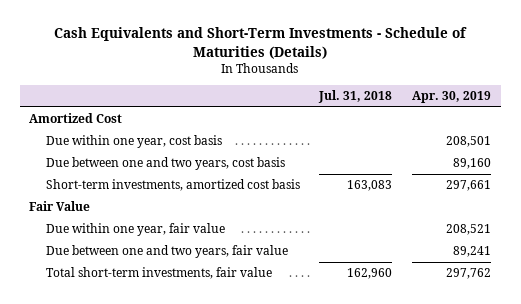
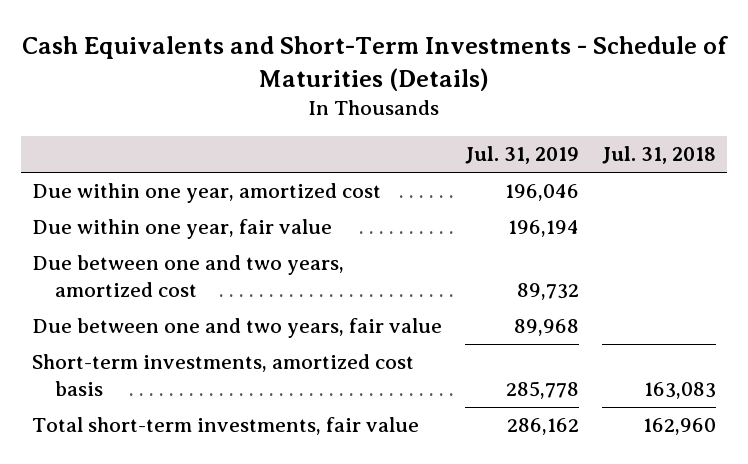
[412,90,492,103] Apr. 30, 2019 -> none
none -> [465,146,580,165] Jul. 31, 2019
[29,113,123,124] Amortized Cost -> none
[45,157,285,171] Due between one and two years, cost basis -> none
[29,201,91,212] Fair Value -> none
[45,135,222,149] Due within one year, cost basis -> [32,183,382,204] Due within one year, amortized cost
none -> [32,255,345,298] Due between one and two years, amortized cost
[45,179,300,192] Short-term investments, amortized cost basis -> [32,354,415,397] Short-term investments, amortized cost basis

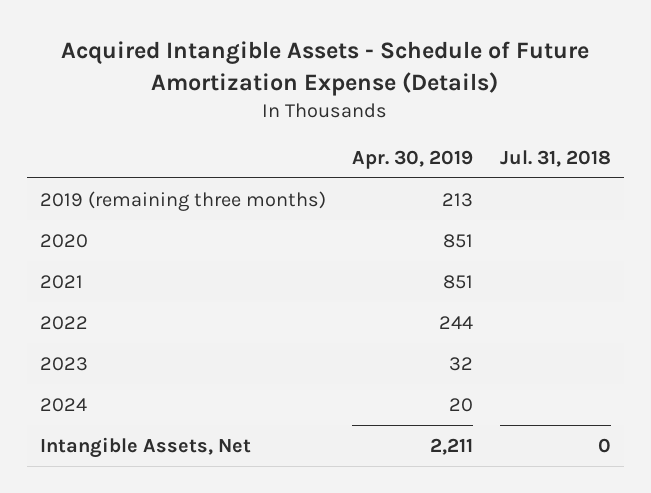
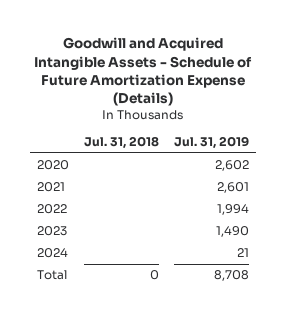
[61,41,590,96] Acquired Intangible Assets - Schedule of Future Amortization Expense (Details) -> [34,37,253,107] Goodwill and Acquired Intangible Assets - Schedule of Future Amortization Expense (Details)
[352,149,474,169] Apr. 30, 2019 -> none
none -> [173,136,249,150] Jul. 31, 2019
[40,190,327,211] 2019 (remaining three months) -> none
[40,436,252,458] Intangible Assets, Net -> [37,270,68,281] Total

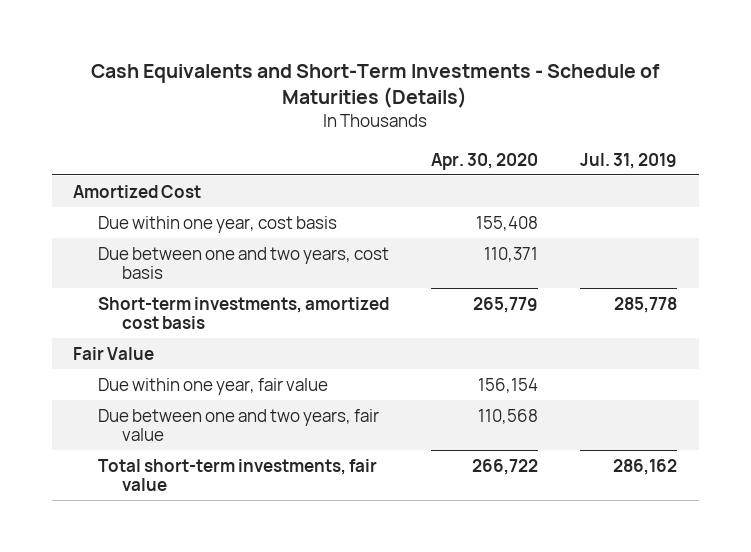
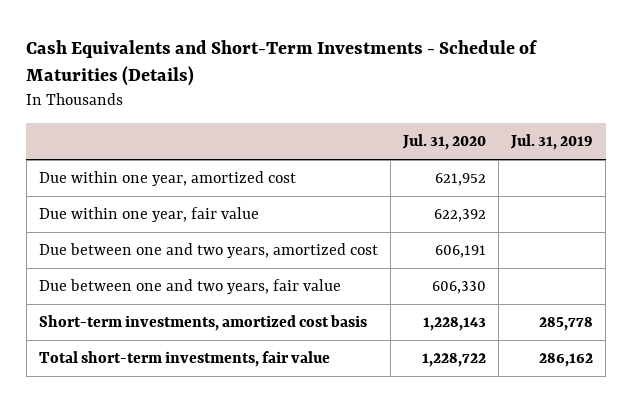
[431,152,539,170] Apr. 30, 2020 -> none
none -> [402,134,487,151] Jul. 31, 2020
[73,184,202,198] Amortized Cost -> none
[97,246,389,280] Due between one and two years, cost basis -> none
[73,346,155,360] Fair Value -> none
[97,215,337,233] Due within one year, cost basis -> [38,171,296,187] Due within one year, amortized cost
none -> [38,243,378,259] Due between one and two years, amortized cost
[97,296,389,330] Short-term investments, amortized cost basis -> [38,315,367,332] Short-term investments, amortized cost basis

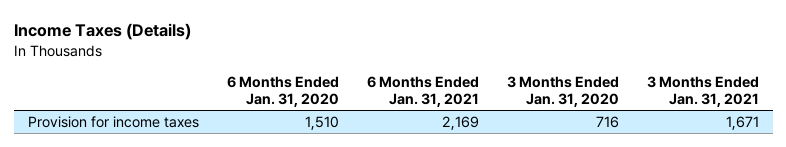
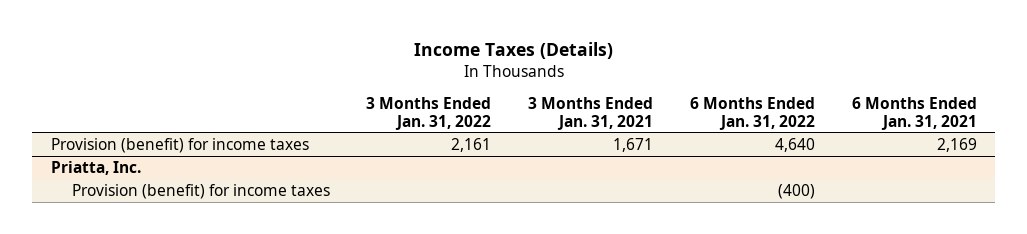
[226,75,339,108] 6 Months Ended Jan. 31, 2020 -> none
[506,75,619,108] 3 Months Ended Jan. 31, 2020 -> none
none -> [366,96,492,130] 3 Months Ended Jan. 31, 2022
none -> [689,96,815,130] 6 Months Ended Jan. 31, 2022
[27,115,199,128] Provision for income taxes -> [50,137,309,153] Provision (benefit) for income taxes
none -> [50,160,141,175] Priatta, Inc.
none -> [71,183,330,199] Provision (benefit) for income taxes

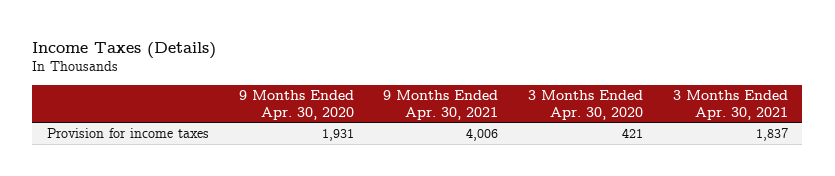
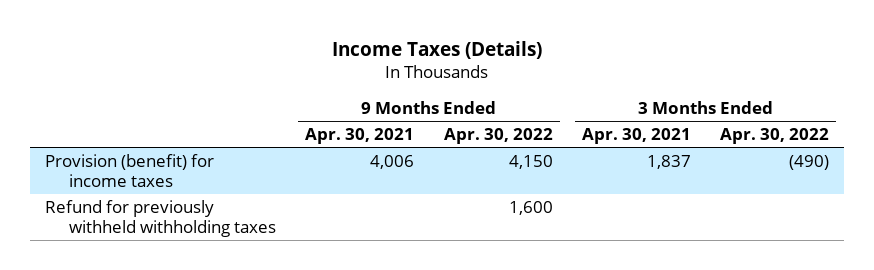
[238,90,354,120] 9 Months Ended Apr. 30, 2020 -> none
[527,90,643,120] 3 Months Ended Apr. 30, 2020 -> none
none -> [443,128,553,145] Apr. 30, 2022
none -> [720,128,830,145] Apr. 30, 2022
[47,128,210,139] Provision for income taxes -> [44,153,214,188] Provision (benefit) for income taxes
none -> [44,199,277,238] Refund for previously withheld withholding taxes

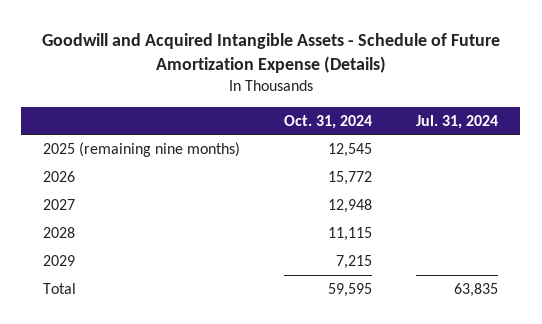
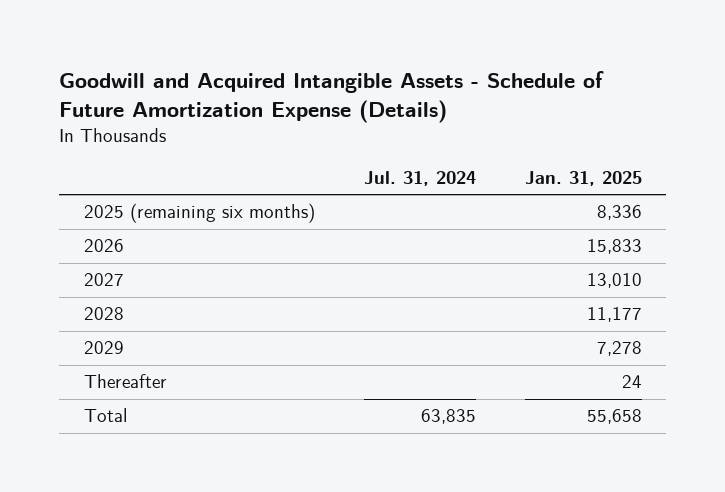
[284,114,373,129] Oct. 31, 2024 -> none
none -> [524,170,642,186] Jan. 31, 2025
[43,141,241,157] 2025 (remaining nine months) -> [83,203,315,224] 2025 (remaining six months)
none -> [83,374,167,389] Thereafter

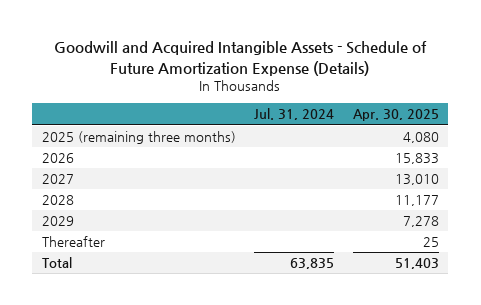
[524,170,642,186] Jan. 31, 2025 -> none
none -> [352,109,439,122] Apr. 30, 2025
[83,203,315,224] 2025 (remaining six months) -> [41,131,236,145] 2025 (remaining three months)

